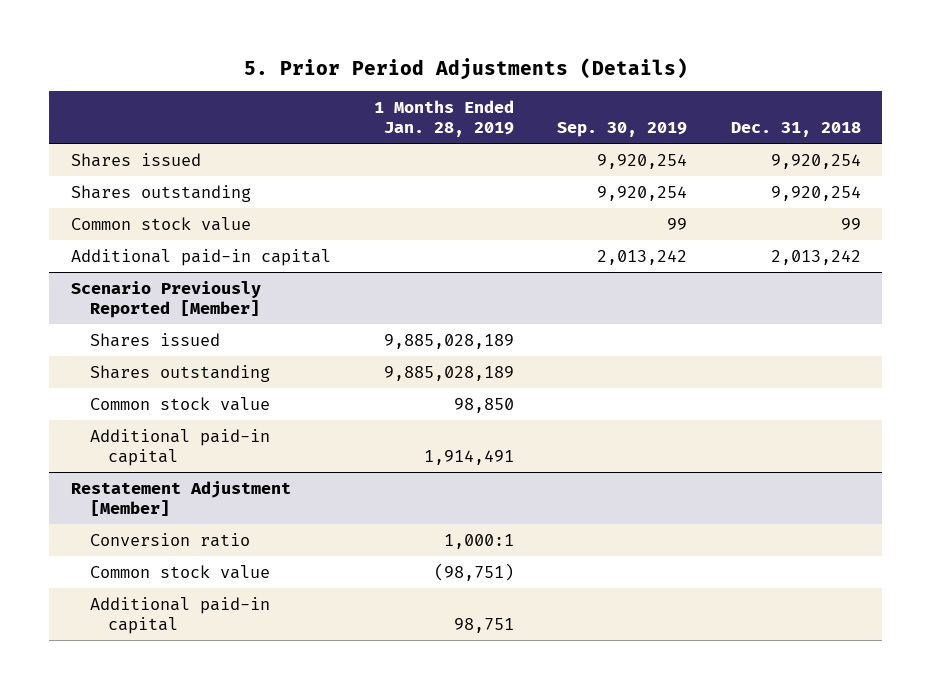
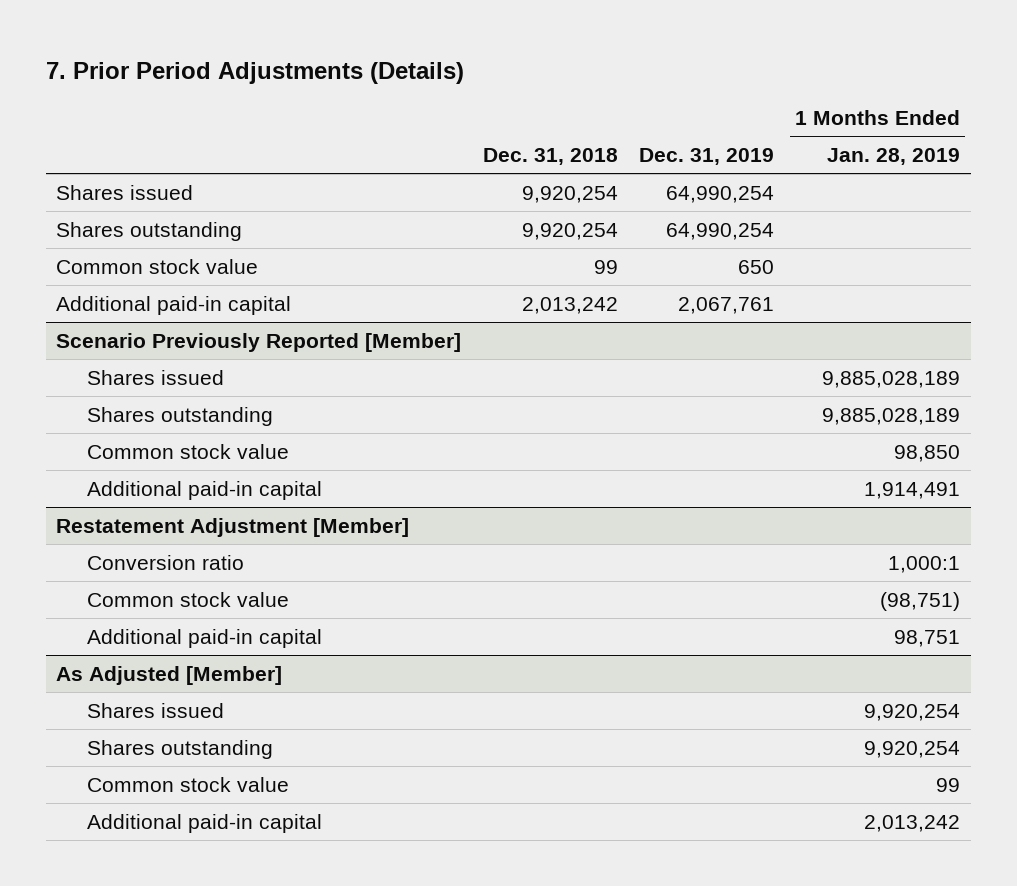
[243,57,688,80] 5. Prior Period Adjustments (Details) -> [45,61,464,84] 7. Prior Period Adjustments (Details)
[557,121,688,137] Sep. 30, 2019 -> none
none -> [638,148,774,166] Dec. 31, 2019
none -> [56,665,283,685] As Adjusted [Member]
none -> [86,702,224,718] Shares issued
none -> [86,739,273,759] Shares outstanding
none -> [86,776,289,792] Common stock value
none -> [86,813,322,833] Additional paid-in capital

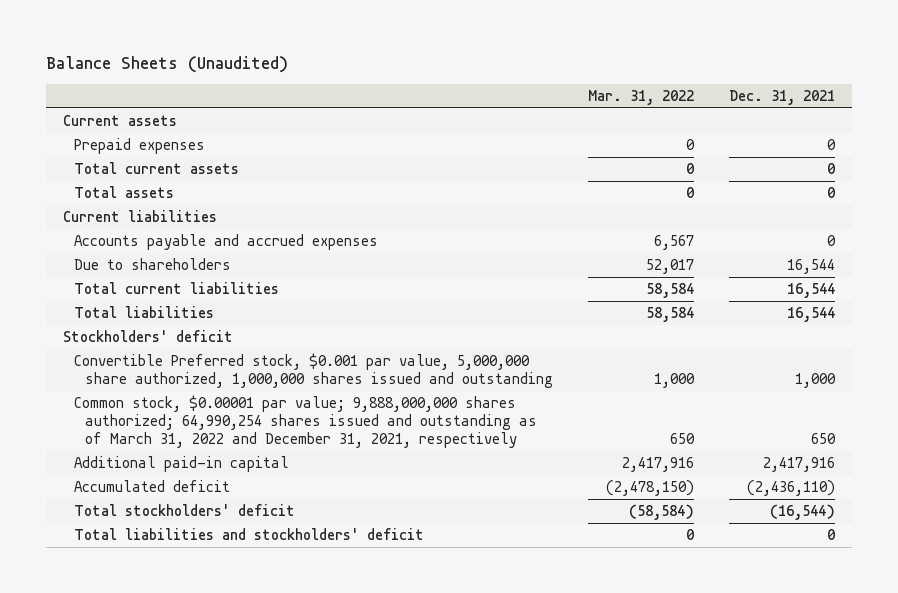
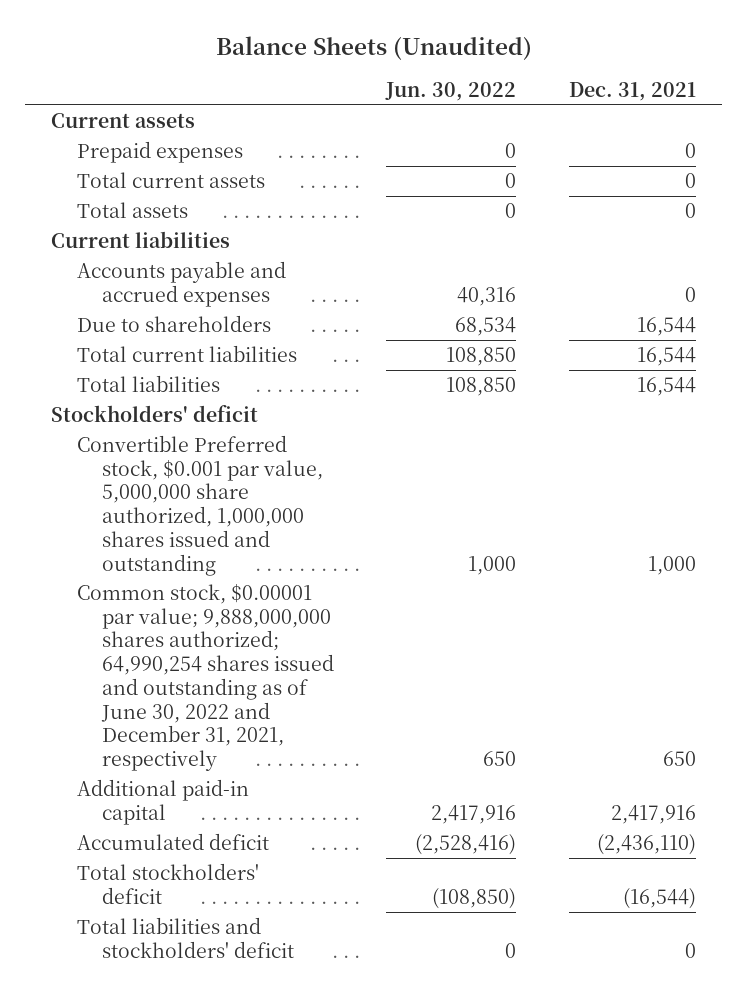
[587,89,694,105] Mar. 31, 2022 -> none
none -> [385,81,517,101] Jun. 30, 2022
[74,395,537,449] Common stock, $0.00001 par value; 9,888,000,000 shares authorized; 64,990,254 shares issued and outstanding as of March 31, 2022 and December 31, 2021, respectively -> [76,584,334,771] Common stock, $0.00001 par value; 9,888,000,000 shares authorized; 64,990,254 shares issued and outstanding as of June 30, 2022 and December 31, 2021, respectively

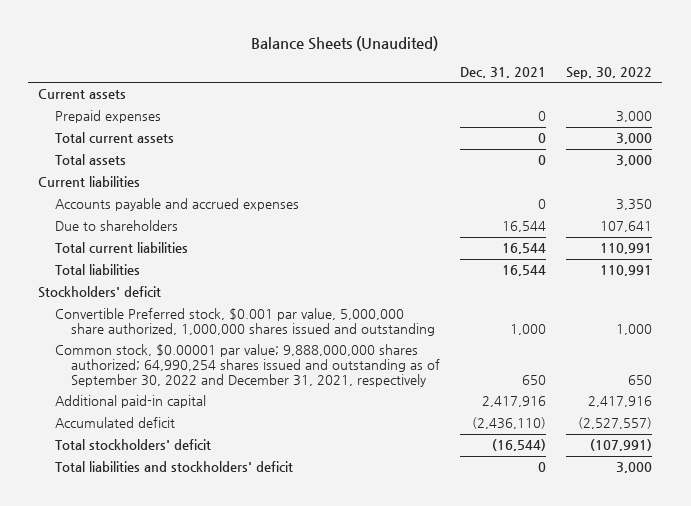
[385,81,517,101] Jun. 30, 2022 -> none
none -> [566,66,653,79] Sep. 30, 2022
[76,584,334,771] Common stock, $0.00001 par value; 9,888,000,000 shares authorized; 64,990,254 shares issued and outstanding as of June 30, 2022 and December 31, 2021, respectively -> [54,344,440,387] Common stock, $0.00001 par value; 9,888,000,000 shares authorized; 64,990,254 shares issued and outstanding as of September 30, 2022 and December 31, 2021, respectively

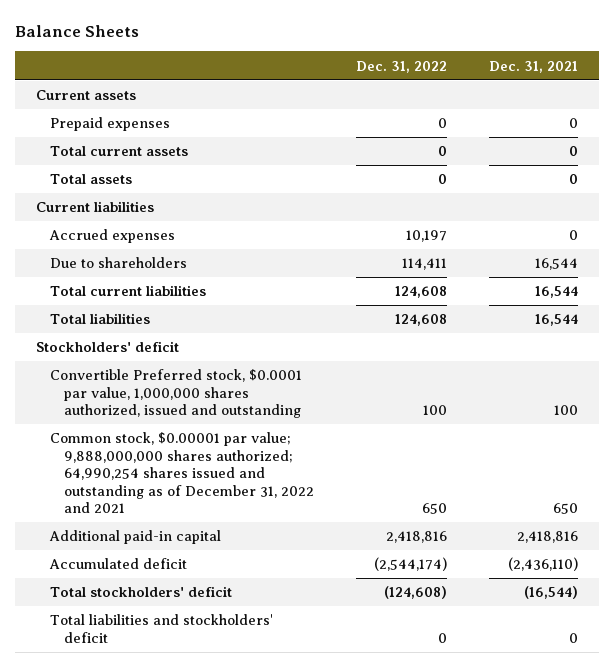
[251,36,439,52] Balance Sheets (Unaudited) -> [15,25,140,38] Balance Sheets
[566,66,653,79] Sep. 30, 2022 -> none
none -> [355,60,447,73] Dec. 31, 2022
[54,198,299,212] Accounts payable and accrued expenses -> none
none -> [48,229,175,244] Accrued expenses
[54,308,435,336] Convertible Preferred stock, $0.001 par value, 5,000,000 share authorized, 1,000,000 shares issued and outstanding -> [49,369,302,419] Convertible Preferred stock, $0.0001 par value, 1,000,000 shares authorized, issued and outstanding
[510,323,547,335] 1,000 -> [554,405,579,416] 100
[54,344,440,387] Common stock, $0.00001 par value; 9,888,000,000 shares authorized; 64,990,254 shares issued and outstanding as of September 30, 2022 and December 31, 2021, respectively -> [49,432,314,513] Common stock, $0.00001 par value; 9,888,000,000 shares authorized; 64,990,254 shares issued and outstanding as of December 31, 2022 and 2021
[482,396,547,408] 2,417,916 -> [517,531,579,544] 2,418,816

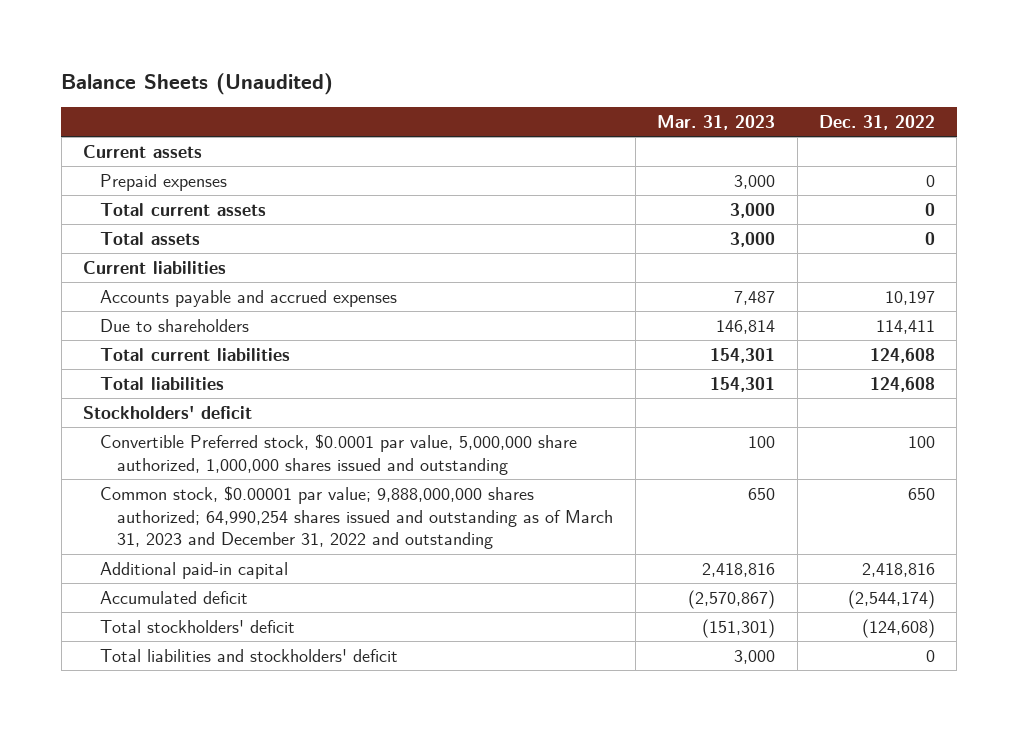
[15,25,140,38] Balance Sheets -> [61,73,334,96] Balance Sheets (Unaudited)
[489,60,579,73] Dec. 31, 2021 -> none
none -> [657,114,776,130] Mar. 31, 2023
[48,229,175,244] Accrued expenses -> [100,289,398,307] Accounts payable and accrued expenses
[49,369,302,419] Convertible Preferred stock, $0.0001 par value, 1,000,000 shares authorized, issued and outstanding -> [100,433,578,475] Convertible Preferred stock, $0.0001 par value, 5,000,000 share authorized, 1,000,000 shares issued and outstanding
[49,432,314,513] Common stock, $0.00001 par value; 9,888,000,000 shares authorized; 64,990,254 shares issued and outstanding as of December 31, 2022 and 2021 -> [100,485,614,550] Common stock, $0.00001 par value; 9,888,000,000 shares authorized; 64,990,254 shares issued and outstanding as of March 31, 2023 and December 31, 2022 and outstanding

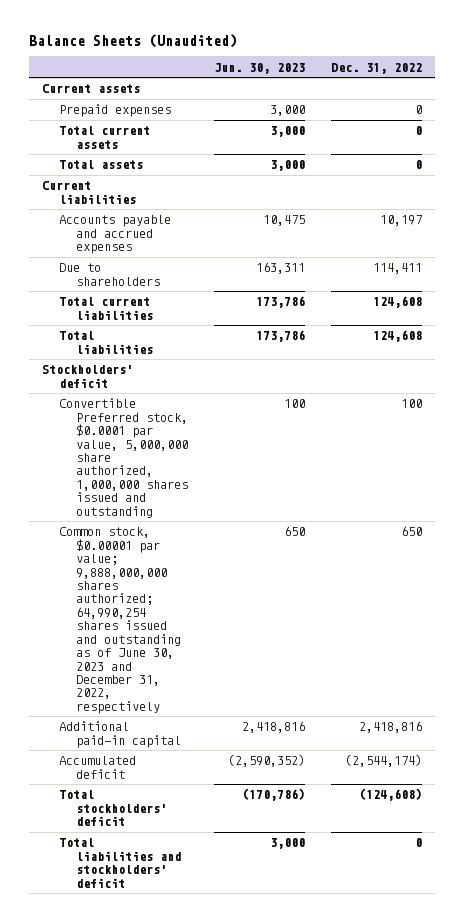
[657,114,776,130] Mar. 31, 2023 -> none
none -> [213,62,305,74] Jun. 30, 2023
[100,485,614,550] Common stock, $0.00001 par value; 9,888,000,000 shares authorized; 64,990,254 shares issued and outstanding as of March 31, 2023 and December 31, 2022 and outstanding -> [59,527,181,714] Common stock, $0.00001 par value; 9,888,000,000 shares authorized; 64,990,254 shares issued and outstanding as of June 30, 2023 and December 31, 2022, respectively

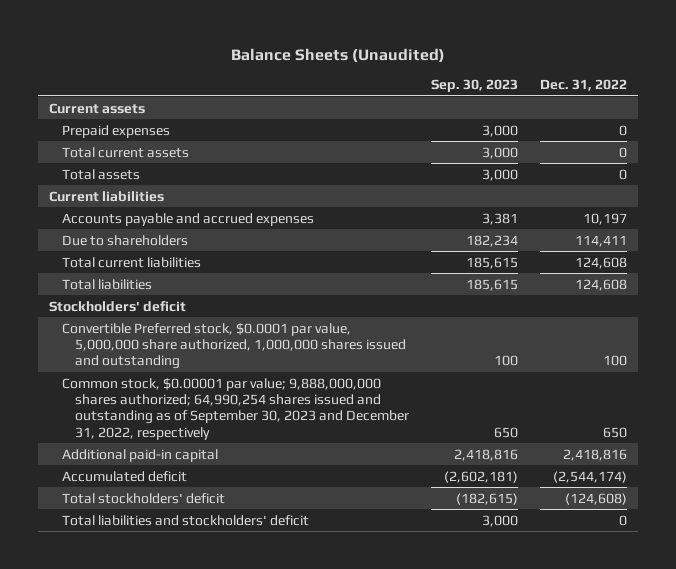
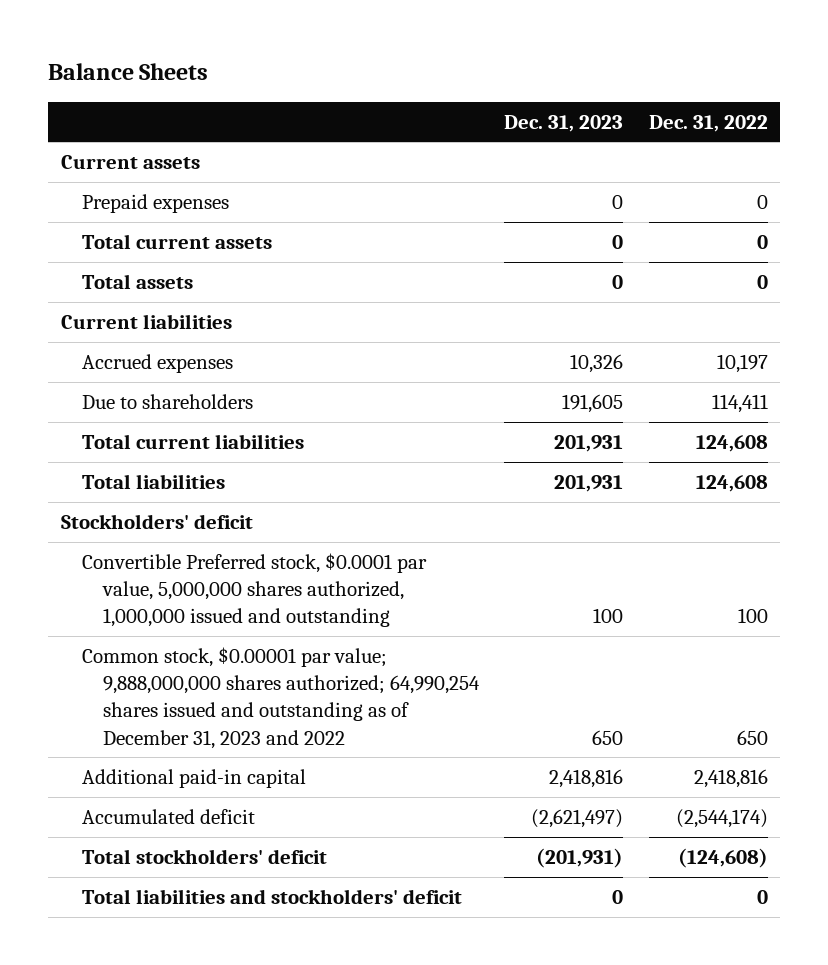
[231,47,446,63] Balance Sheets (Unaudited) -> [47,63,208,81] Balance Sheets
[431,79,519,93] Sep. 30, 2023 -> none
none -> [504,114,624,132] Dec. 31, 2023
[62,212,315,226] Accounts payable and accrued expenses -> [81,354,233,374] Accrued expenses
[62,322,407,370] Convertible Preferred stock, $0.0001 par value, 5,000,000 share authorized, 1,000,000 shares issued and outstanding -> [81,553,427,628] Convertible Preferred stock, $0.0001 par value, 5,000,000 shares authorized, 1,000,000 issued and outstanding
[62,377,410,440] Common stock, $0.00001 par value; 9,888,000,000 shares authorized; 64,990,254 shares issued and outstanding as of September 30, 2023 and December 31, 2022, respectively -> [81,647,480,749] Common stock, $0.00001 par value; 9,888,000,000 shares authorized; 64,990,254 shares issued and outstanding as of December 31, 2023 and 2022

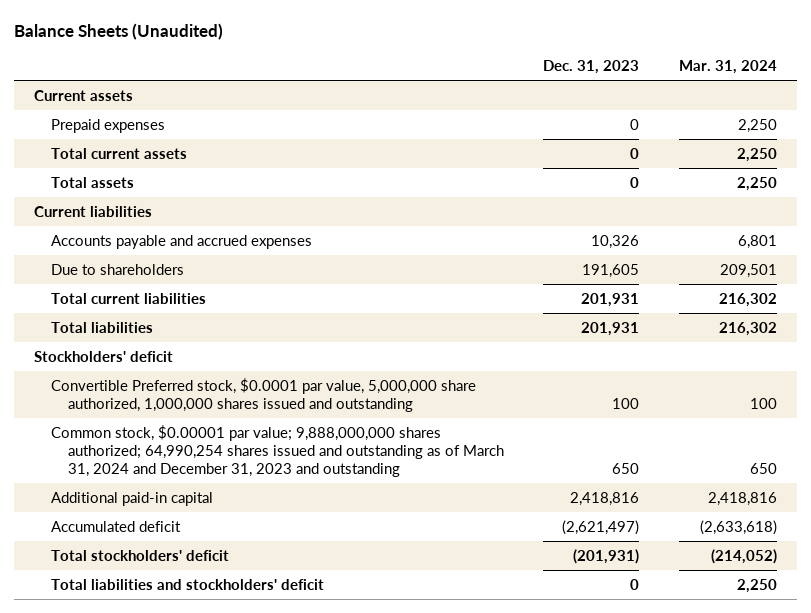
[47,63,208,81] Balance Sheets -> [14,22,224,40] Balance Sheets (Unaudited)
[648,114,768,132] Dec. 31, 2022 -> none
none -> [678,59,777,74] Mar. 31, 2024
[81,354,233,374] Accrued expenses -> [50,234,312,249] Accounts payable and accrued expenses
[81,553,427,628] Convertible Preferred stock, $0.0001 par value, 5,000,000 shares authorized, 1,000,000 issued and outstanding -> [50,377,476,412] Convertible Preferred stock, $0.0001 par value, 5,000,000 share authorized, 1,000,000 shares issued and outstanding
[81,647,480,749] Common stock, $0.00001 par value; 9,888,000,000 shares authorized; 64,990,254 shares issued and outstanding as of December 31, 2023 and 2022 -> [50,424,504,477] Common stock, $0.00001 par value; 9,888,000,000 shares authorized; 64,990,254 shares issued and outstanding as of March 31, 2024 and December 31, 2023 and outstanding

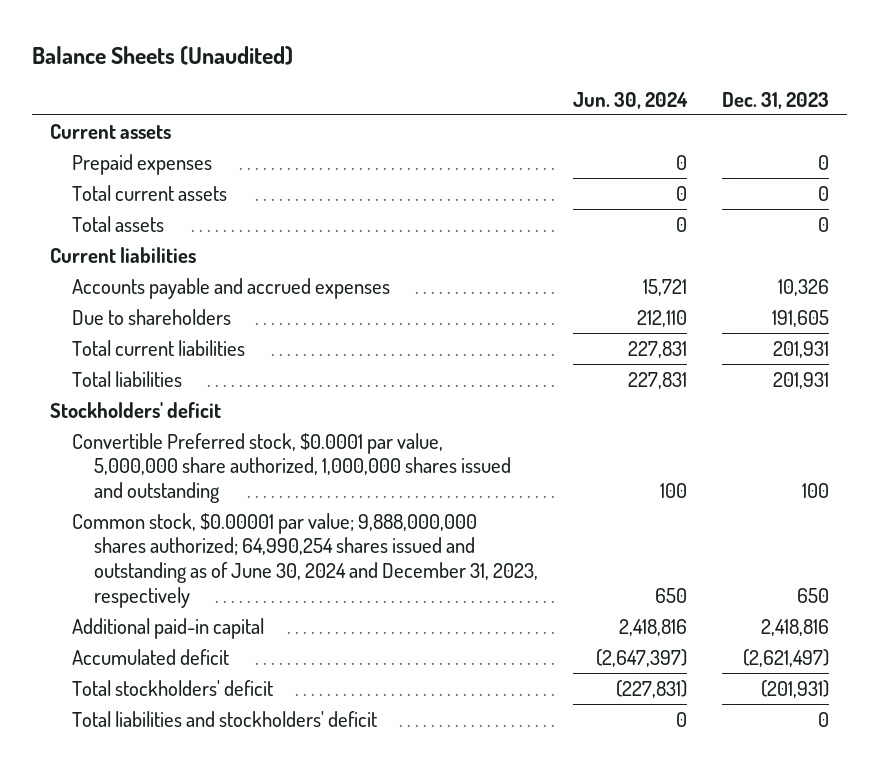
[678,59,777,74] Mar. 31, 2024 -> none
none -> [572,91,688,109] Jun. 30, 2024
[50,424,504,477] Common stock, $0.00001 par value; 9,888,000,000 shares authorized; 64,990,254 shares issued and outstanding as of March 31, 2024 and December 31, 2023 and outstanding -> [71,512,538,608] Common stock, $0.00001 par value; 9,888,000,000 shares authorized; 64,990,254 shares issued and outstanding as of June 30, 2024 and December 31, 2023, respectively

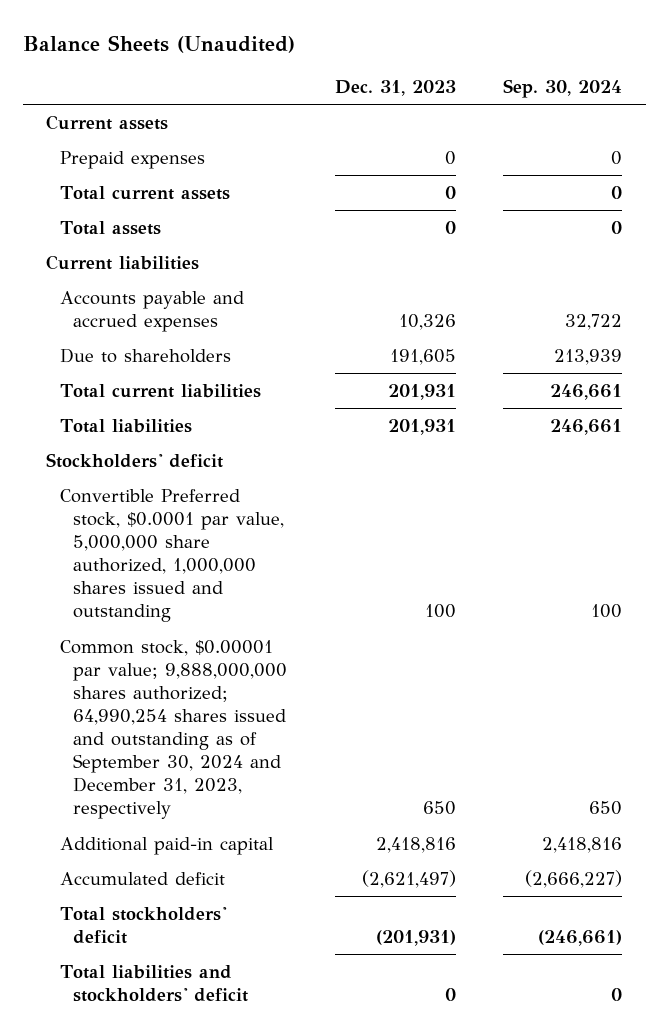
[572,91,688,109] Jun. 30, 2024 -> none
none -> [502,79,622,99] Sep. 30, 2024
[71,512,538,608] Common stock, $0.00001 par value; 9,888,000,000 shares authorized; 64,990,254 shares issued and outstanding as of June 30, 2024 and December 31, 2023, respectively -> [59,639,288,820] Common stock, $0.00001 par value; 9,888,000,000 shares authorized; 64,990,254 shares issued and outstanding as of September 30, 2024 and December 31, 2023, respectively

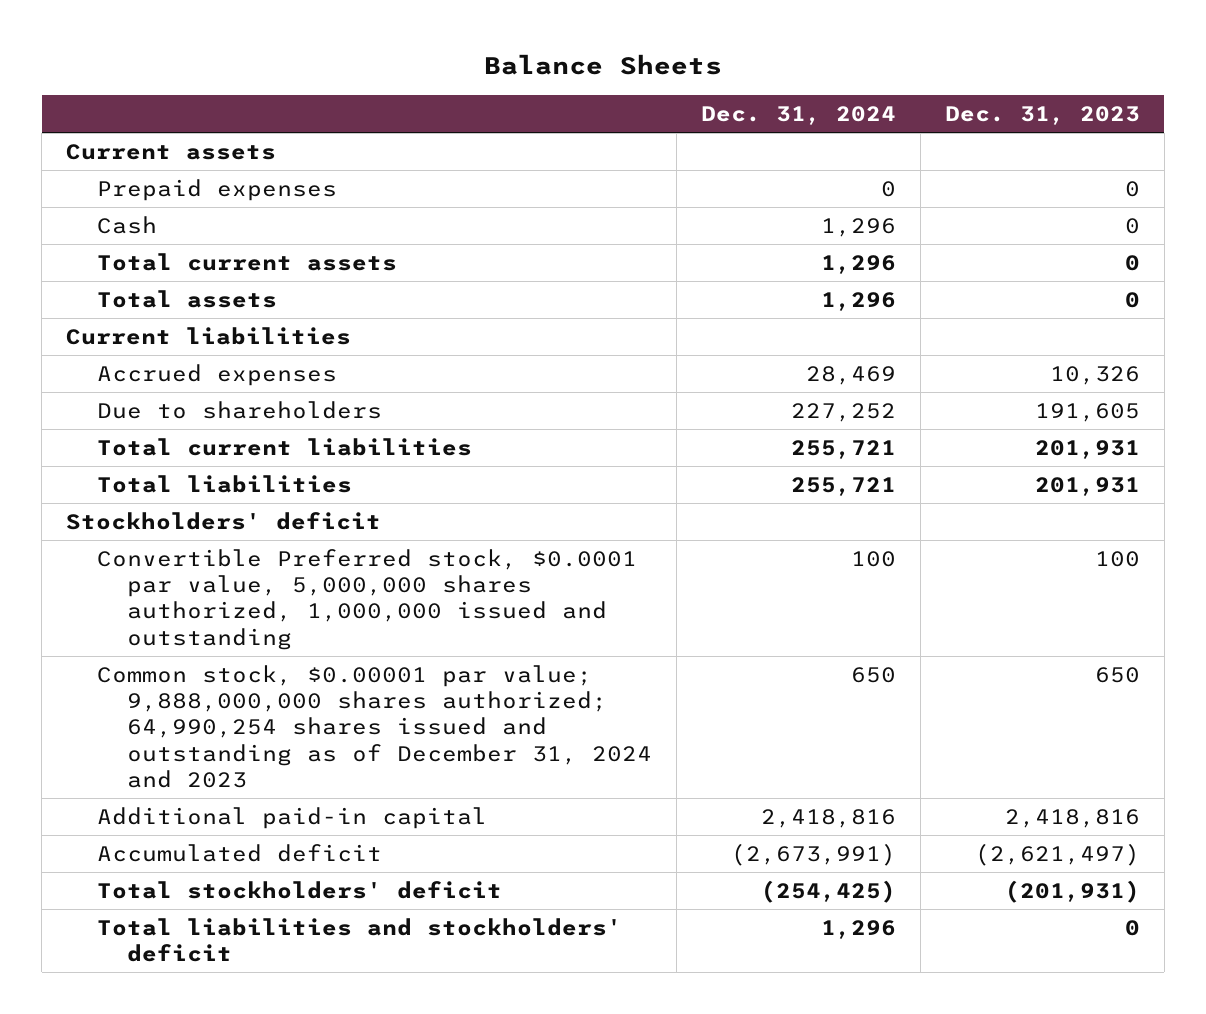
[22,35,295,54] Balance Sheets (Unaudited) -> [483,54,722,76] Balance Sheets
[502,79,622,99] Sep. 30, 2024 -> none
none -> [701,105,897,125] Dec. 31, 2024
none -> [96,215,157,234] Cash
[59,290,244,332] Accounts payable and accrued expenses -> [96,363,337,386] Accrued expenses
[59,488,285,623] Convertible Preferred stock, $0.0001 par value, 5,000,000 share authorized, 1,000,000 shares issued and outstanding -> [96,548,637,650] Convertible Preferred stock, $0.0001 par value, 5,000,000 shares authorized, 1,000,000 issued and outstanding
[59,639,288,820] Common stock, $0.00001 par value; 9,888,000,000 shares authorized; 64,990,254 shares issued and outstanding as of September 30, 2024 and December 31, 2023, respectively -> [96,664,653,788] Common stock, $0.00001 par value; 9,888,000,000 shares authorized; 64,990,254 shares issued and outstanding as of December 31, 2024 and 2023

